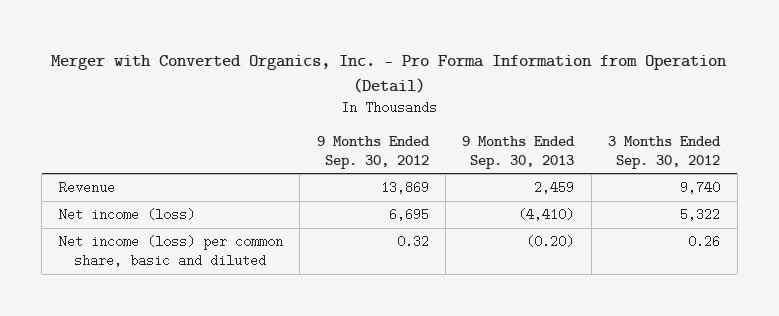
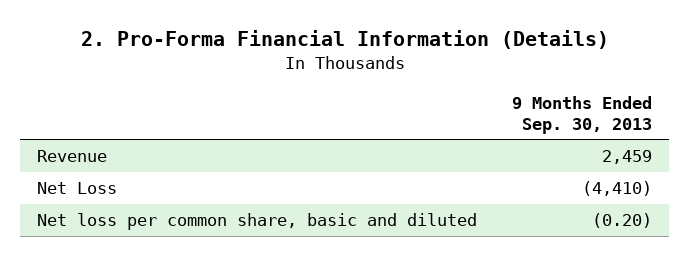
[51,55,728,93] Merger with Converted Organics, Inc. - Pro Forma Information from Operation (Detail) -> [80,30,609,50] 2. Pro-Forma Financial Information (Details)
[316,135,430,169] 9 Months Ended Sep. 30, 2012 -> none
[608,135,722,169] 3 Months Ended Sep. 30, 2012 -> none
[58,208,195,222] Net income (loss) -> [37,182,118,195] Net Loss
[58,235,283,267] Net income (loss) per common share, basic and diluted -> [37,213,478,231] Net loss per common share, basic and diluted

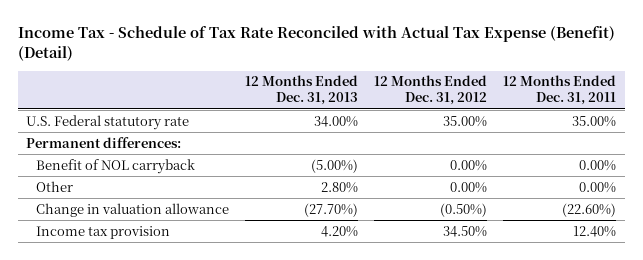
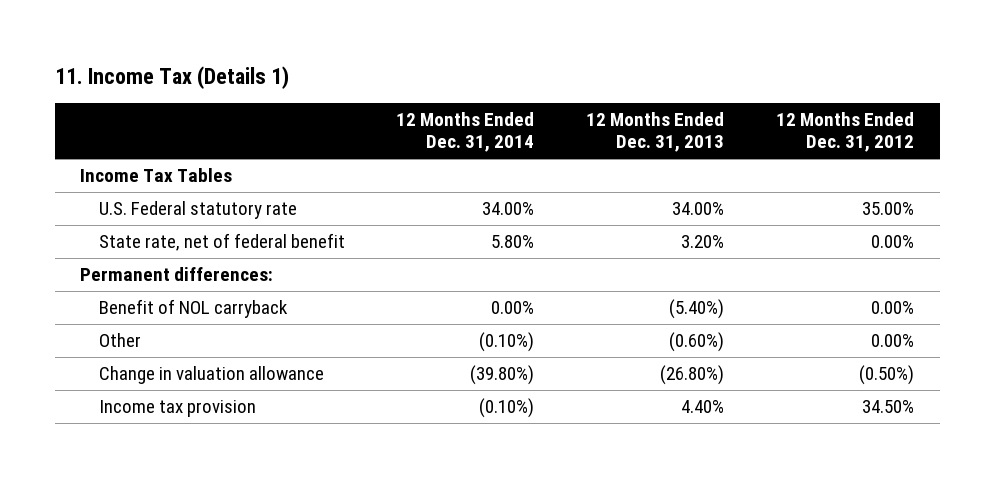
[18,25,616,61] Income Tax - Schedule of Tax Rate Reconciled with Actual Tax Expense (Benefit) (Detail) -> [54,66,289,90] 11. Income Tax (Details 1)
[503,75,617,106] 12 Months Ended Dec. 31, 2011 -> none
none -> [396,112,535,153] 12 Months Ended Dec. 31, 2014
none -> [80,168,233,183] Income Tax Tables
none -> [98,233,345,252] State rate, net of federal benefit
[310,158,358,173] (5.00%) -> [669,299,725,320] (5.40%)
[320,181,358,193] 2.80% -> [669,332,725,353] (0.60%)
[303,202,358,217] (27.70%) -> [660,365,725,386] (26.80%)
[320,225,358,237] 4.20% -> [681,400,725,414] 4.40%

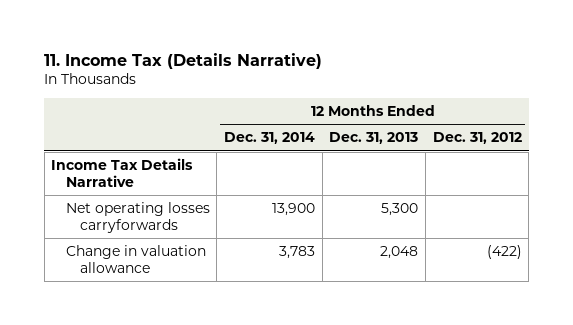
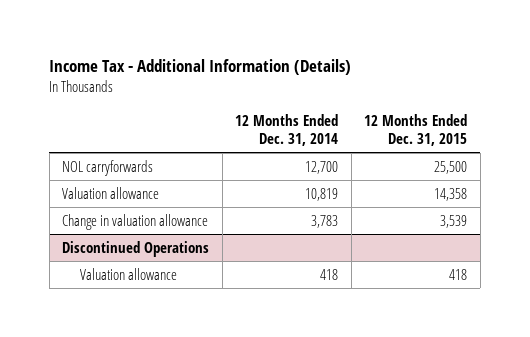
[44,52,323,69] 11. Income Tax (Details Narrative) -> [49,59,352,76] Income Tax - Additional Information (Details)
[329,132,419,145] Dec. 31, 2013 -> none
[432,132,522,145] Dec. 31, 2012 -> none
none -> [364,113,468,147] 12 Months Ended Dec. 31, 2015
[51,157,194,188] Income Tax Details Narrative -> none
[65,201,210,234] Net operating losses carryforwards -> [62,159,154,176] NOL carryforwards
[271,202,315,216] 13,900 -> [305,160,339,174] 12,700
none -> [62,186,160,199] Valuation allowance
none -> [62,240,210,257] Discontinued Operations
none -> [79,267,177,280] Valuation allowance

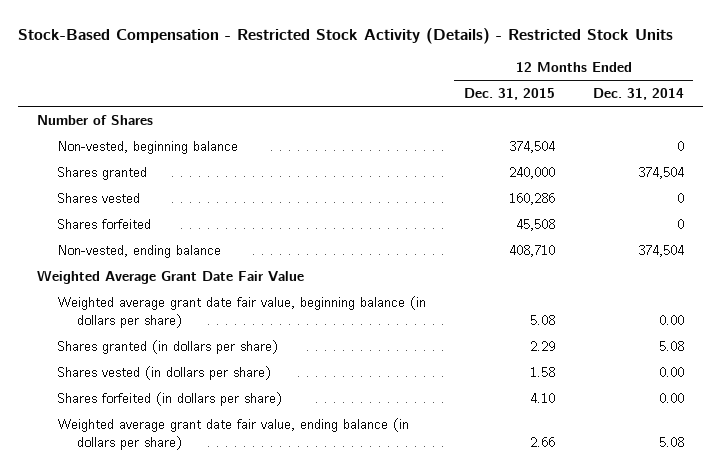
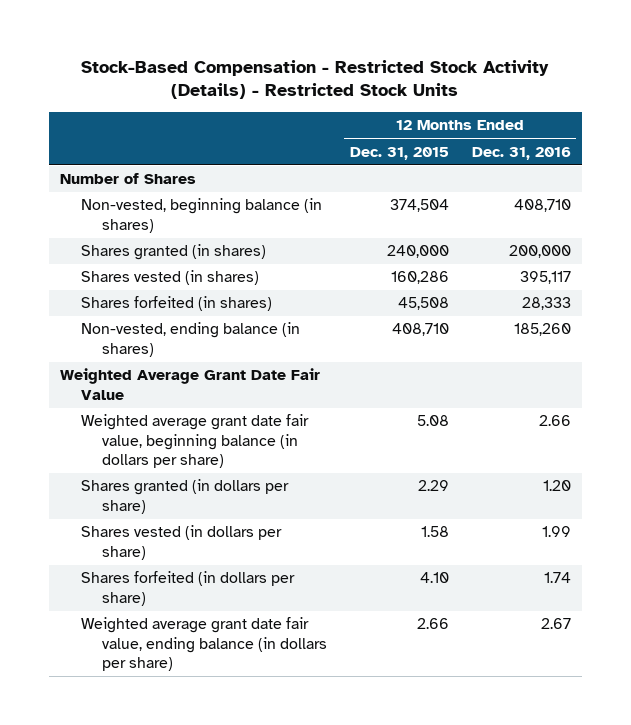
[592,88,684,101] Dec. 31, 2014 -> none
none -> [471,146,571,160] Dec. 31, 2016
[56,140,238,154] Non-vested, beginning balance -> [81,198,323,233] Non-vested, beginning balance (in shares)
[56,166,147,180] Shares granted -> [81,244,267,261] Shares granted (in shares)
[56,192,140,203] Shares vested -> [81,270,260,286] Shares vested (in shares)
[56,218,151,229] Shares forfeited -> [81,296,273,312] Shares forfeited (in shares)
[56,244,221,258] Non-vested, ending balance -> [81,322,301,357] Non-vested, ending balance (in shares)

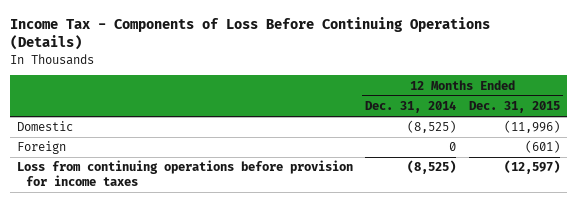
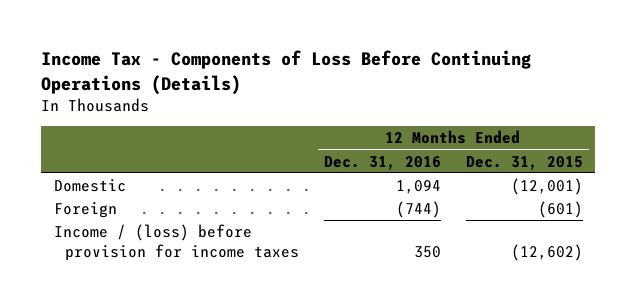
[365,101,457,114] Dec. 31, 2014 -> none
none -> [323,155,441,170] Dec. 31, 2016
[504,120,561,134] (11,996) -> [510,178,583,196] (12,001)
[16,160,353,186] Loss from continuing operations before provision for income taxes -> [53,224,300,261] Income / (loss) before provision for income taxes
[504,160,561,175] (12,597) -> [510,243,583,261] (12,602)

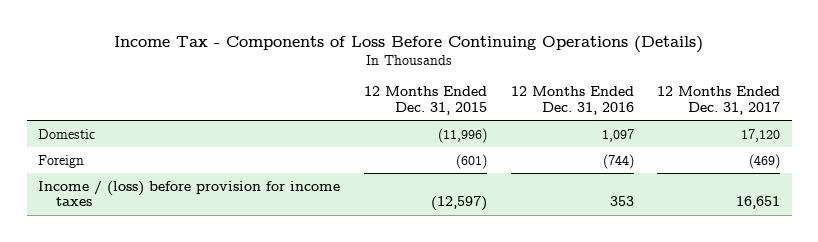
none -> [657,86,781,115] 12 Months Ended Dec. 31, 2017
[395,180,441,195] 1,094 -> [601,128,634,142] 1,097
[510,178,583,196] (12,001) -> [437,127,487,143] (11,996)
[413,245,441,258] 350 -> [609,196,634,207] 353
[510,243,583,261] (12,602) -> [430,196,487,212] (12,597)

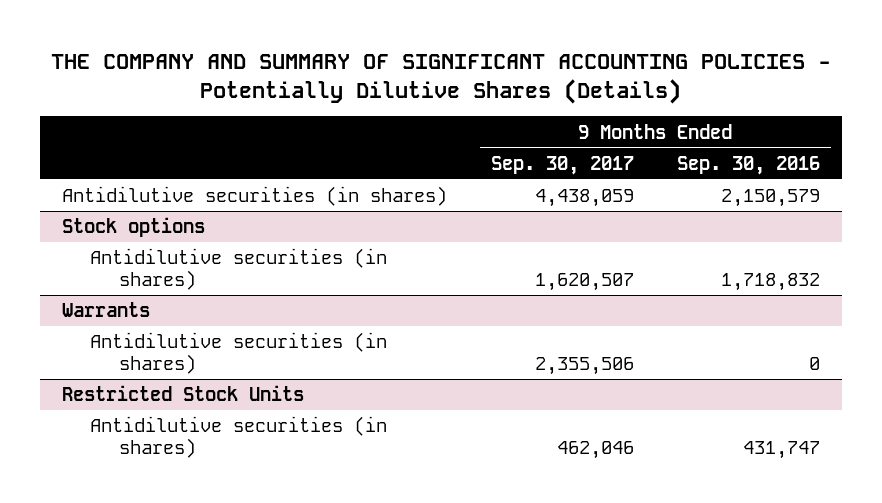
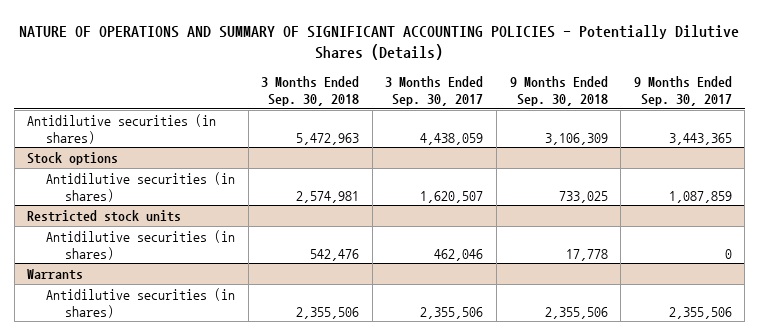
[51,54,832,104] THE COMPANY AND SUMMARY OF SIGNIFICANT ACCOUNTING POLICIES - Potentially Dilutive Shares (Details) -> [19,24,740,61] NATURE OF OPERATIONS AND SUMMARY OF SIGNIFICANT ACCOUNTING POLICIES - Potentially Dilutive Shares (Details)
[676,155,820,175] Sep. 30, 2016 -> none
none -> [261,76,360,106] 3 Months Ended Sep. 30, 2018
none -> [385,76,484,106] 3 Months Ended Sep. 30, 2017
none -> [509,76,608,106] 9 Months Ended Sep. 30, 2018
[534,189,634,208] 4,438,059 -> [668,132,732,145] 3,443,365
[534,273,634,292] 1,620,507 -> [668,190,732,203] 1,087,859
none -> [27,209,182,222] Restricted stock units
none -> [45,229,235,260] Antidilutive securities (in shares)
[62,385,305,402] Restricted Stock Units -> none
[90,416,388,459] Antidilutive securities (in shares) -> none

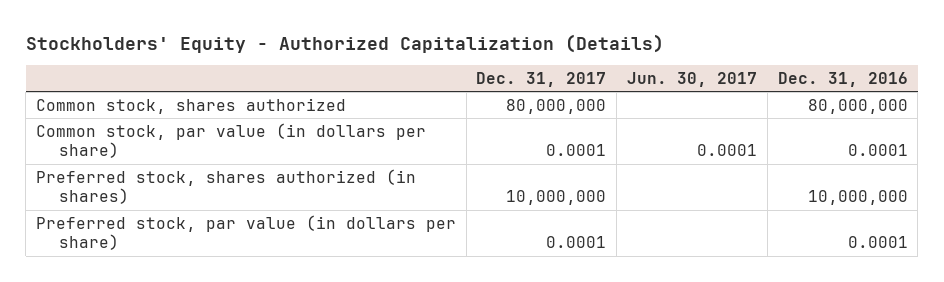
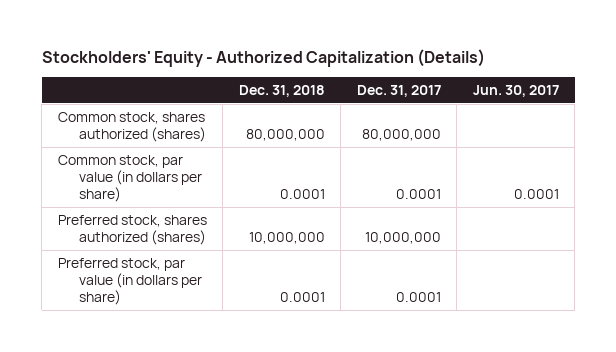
[777,71,908,87] Dec. 31, 2016 -> none
none -> [238,84,325,97] Dec. 31, 2018
[35,97,346,114] Common stock, shares authorized -> [57,112,207,142] Common stock, shares authorized (shares)
[35,168,416,205] Preferred stock, shares authorized (in shares) -> [57,215,207,245] Preferred stock, shares authorized (shares)

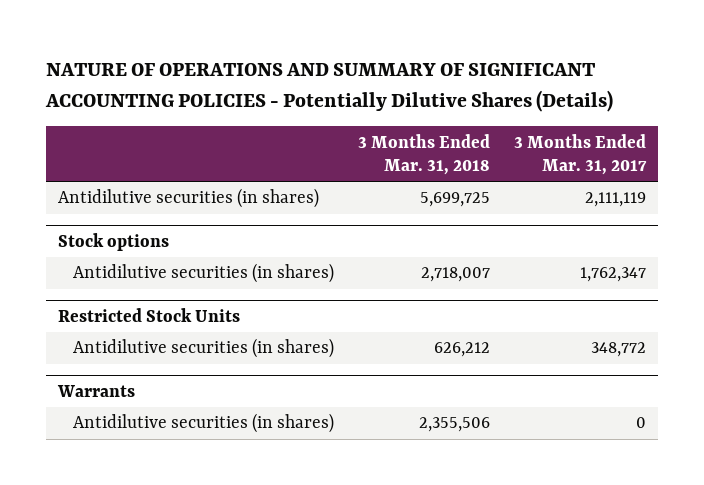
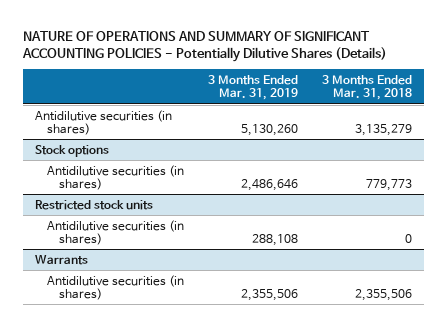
[514,133,648,176] 3 Months Ended Mar. 31, 2017 -> none
none -> [208,75,299,101] 3 Months Ended Mar. 31, 2019
[420,192,491,208] 5,699,725 -> [355,123,413,136] 3,135,279
[421,267,491,283] 2,718,007 -> [366,178,413,191] 779,773
[57,308,240,323] Restricted Stock Units -> [35,199,154,210] Restricted stock units
[434,342,491,358] 626,212 -> [405,233,413,243] 0

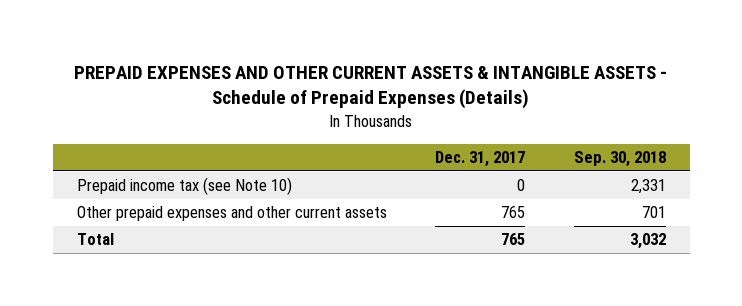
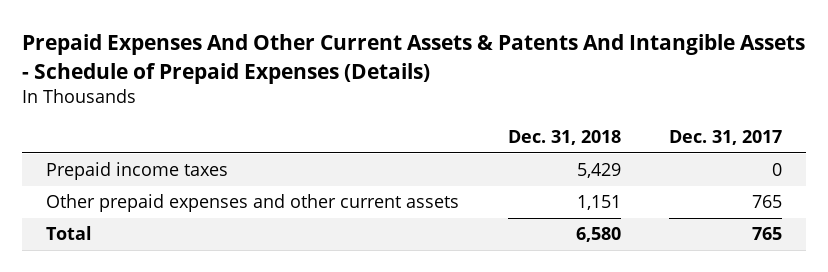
[74,65,668,110] PREPAID EXPENSES AND OTHER CURRENT ASSETS & INTANGIBLE ASSETS - Schedule of Prepaid Expenses (Details) -> [22,34,806,84] Prepaid Expenses And Other Current Assets & Patents And Intangible Assets - Schedule of Prepaid Expenses (Details)
[573,151,666,168] Sep. 30, 2018 -> none
none -> [507,130,621,146] Dec. 31, 2018
[76,177,292,196] Prepaid income tax (see Note 10) -> [46,162,229,181] Prepaid income taxes

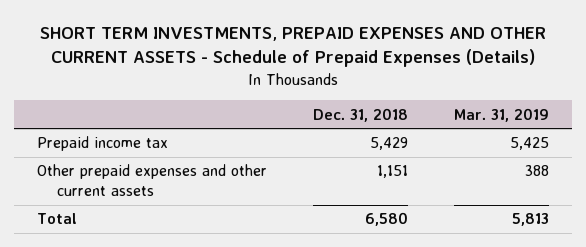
[22,34,806,84] Prepaid Expenses And Other Current Assets & Patents And Intangible Assets - Schedule of Prepaid Expenses (Details) -> [40,26,547,68] SHORT TERM INVESTMENTS, PREPAID EXPENSES AND OTHER CURRENT ASSETS - Schedule of Prepaid Expenses (Details)
[668,130,782,146] Dec. 31, 2017 -> none
none -> [453,107,549,122] Mar. 31, 2019
[46,162,229,181] Prepaid income taxes -> [37,136,169,152] Prepaid income tax

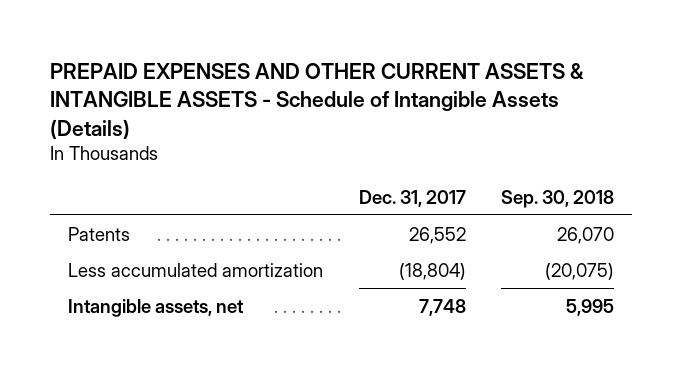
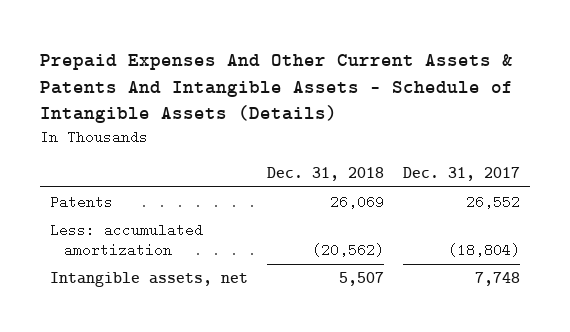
[50,62,585,139] PREPAID EXPENSES AND OTHER CURRENT ASSETS & INTANGIBLE ASSETS - Schedule of Intangible Assets (Details) -> [40,54,514,123] Prepaid Expenses And Other Current Assets & Patents And Intangible Assets - Schedule of Intangible Assets (Details)
[501,189,615,208] Sep. 30, 2018 -> none
none -> [266,166,384,181] Dec. 31, 2018
[67,262,323,277] Less accumulated amortization -> [49,223,203,258] Less: accumulated amortization

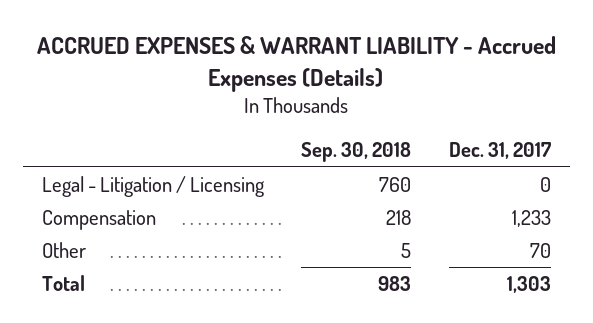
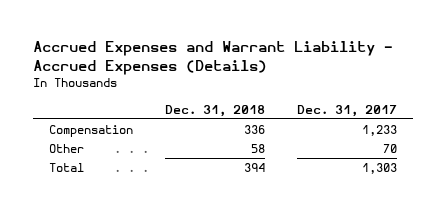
[37,36,557,92] ACCRUED EXPENSES & WARRANT LIABILITY - Accrued Expenses (Details) -> [33,41,394,76] Accrued Expenses and Warrant Liability - Accrued Expenses (Details)
[301,142,412,163] Sep. 30, 2018 -> none
none -> [165,104,266,117] Dec. 31, 2018
[41,176,265,198] Legal - Litigation / Licensing -> none

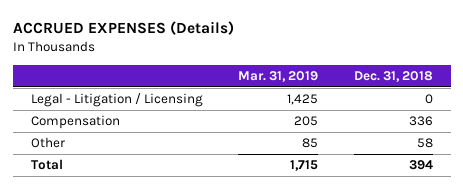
[33,41,394,76] Accrued Expenses and Warrant Liability - Accrued Expenses (Details) -> [12,21,234,36] ACCRUED EXPENSES (Details)
[296,104,397,117] Dec. 31, 2017 -> none
none -> [238,71,319,83] Mar. 31, 2019
none -> [30,93,203,108] Legal - Litigation / Licensing

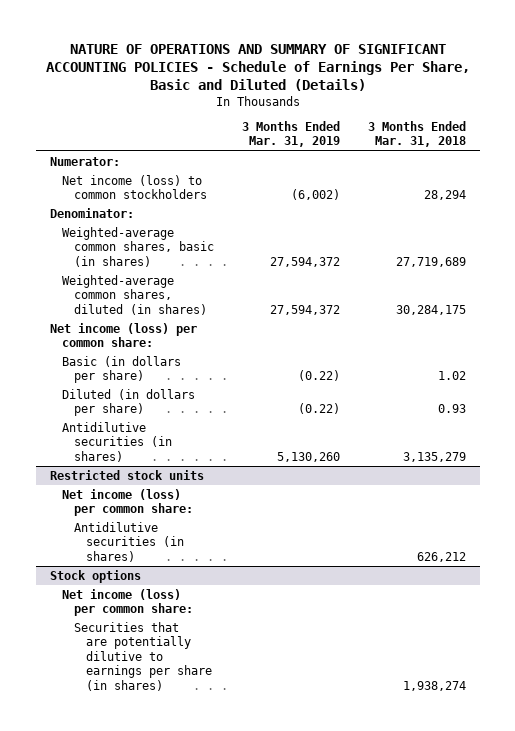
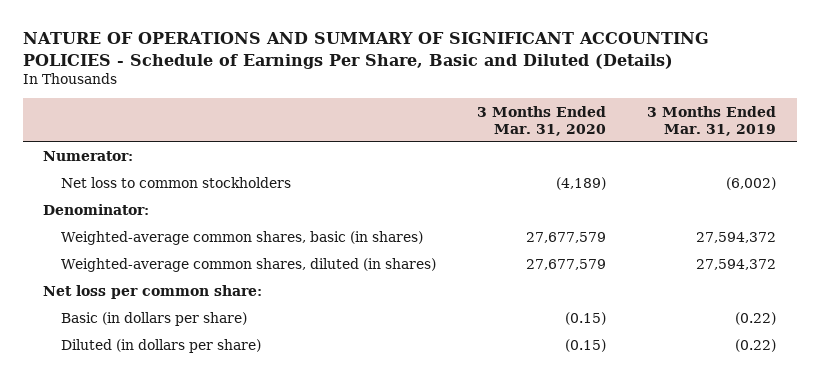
[367,120,466,148] 3 Months Ended Mar. 31, 2018 -> none
none -> [477,105,607,136] 3 Months Ended Mar. 31, 2020
[61,174,208,200] Net income (loss) to common stockholders -> [61,177,292,189] Net loss to common stockholders
[49,322,197,348] Net income (loss) per common share: -> [43,285,263,300] Net loss per common share:
[61,421,173,462] Antidilutive securities (in shares) -> none
[49,469,204,480] Restricted stock units -> none
[61,488,194,517] Net income (loss) per common share: -> none
[74,521,185,562] Antidilutive securities (in shares) -> none
[49,569,141,583] Stock options -> none
[61,588,194,617] Net income (loss) per common share: -> none
[74,621,213,691] Securities that are potentially dilutive to earnings per share (in shares) -> none

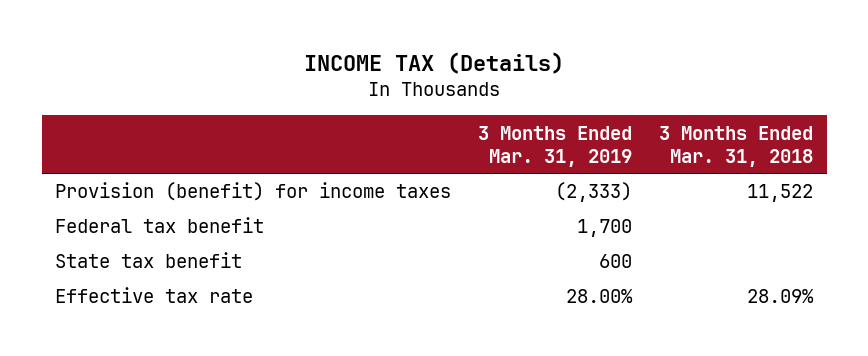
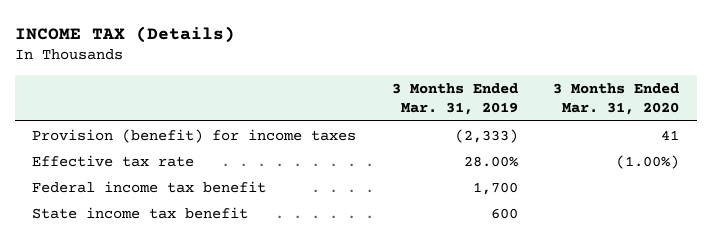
[659,125,814,167] 3 Months Ended Mar. 31, 2018 -> none
none -> [552,82,679,115] 3 Months Ended Mar. 31, 2020
[55,217,265,234] Federal tax benefit -> none
[55,252,243,269] State tax benefit -> none
none -> [32,180,267,193] Federal income tax benefit
none -> [32,206,249,219] State income tax benefit

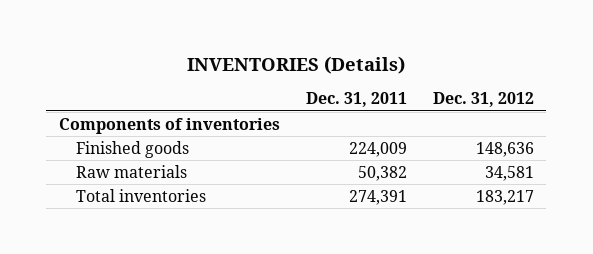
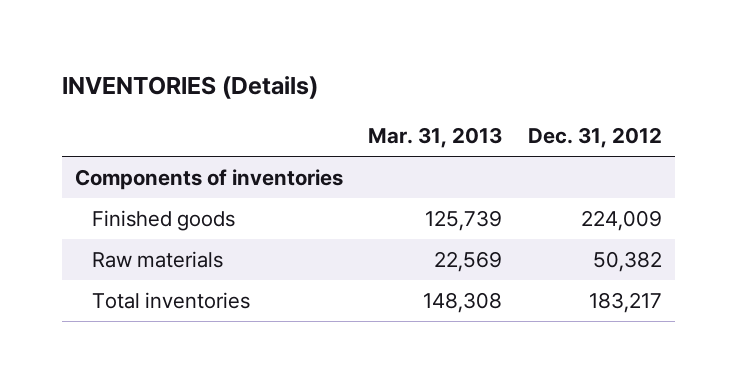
[305,92,407,108] Dec. 31, 2011 -> none
none -> [368,127,503,149] Mar. 31, 2013
[475,141,534,157] 148,636 -> [581,210,663,232] 224,009
[484,165,534,181] 34,581 -> [593,251,663,273] 50,382

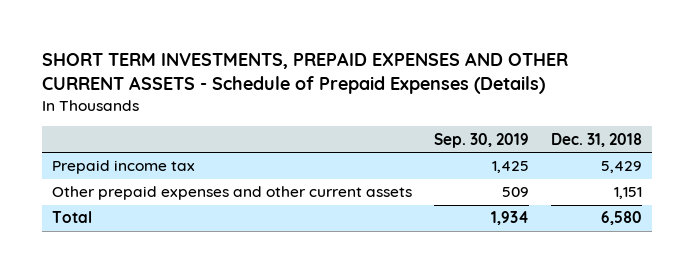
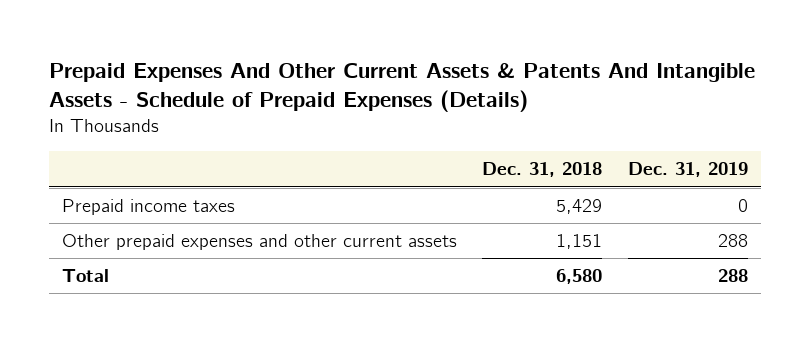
[41,51,568,94] SHORT TERM INVESTMENTS, PREPAID EXPENSES AND OTHER CURRENT ASSETS - Schedule of Prepaid Expenses (Details) -> [49,63,756,113] Prepaid Expenses And Other Current Assets & Patents And Intangible Assets - Schedule of Prepaid Expenses (Details)
[433,132,529,148] Sep. 30, 2019 -> none
none -> [627,162,748,178] Dec. 31, 2019
[52,160,196,175] Prepaid income tax -> [61,199,235,216] Prepaid income taxes

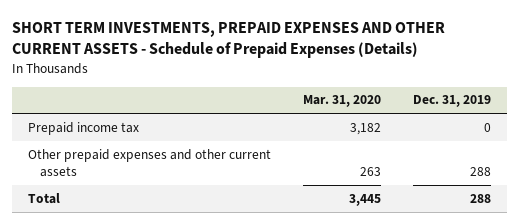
[49,63,756,113] Prepaid Expenses And Other Current Assets & Patents And Intangible Assets - Schedule of Prepaid Expenses (Details) -> [11,21,445,59] SHORT TERM INVESTMENTS, PREPAID EXPENSES AND OTHER CURRENT ASSETS - Schedule of Prepaid Expenses (Details)
[482,162,603,178] Dec. 31, 2018 -> none
none -> [302,95,381,108] Mar. 31, 2020
[61,199,235,216] Prepaid income taxes -> [27,121,139,135] Prepaid income tax

